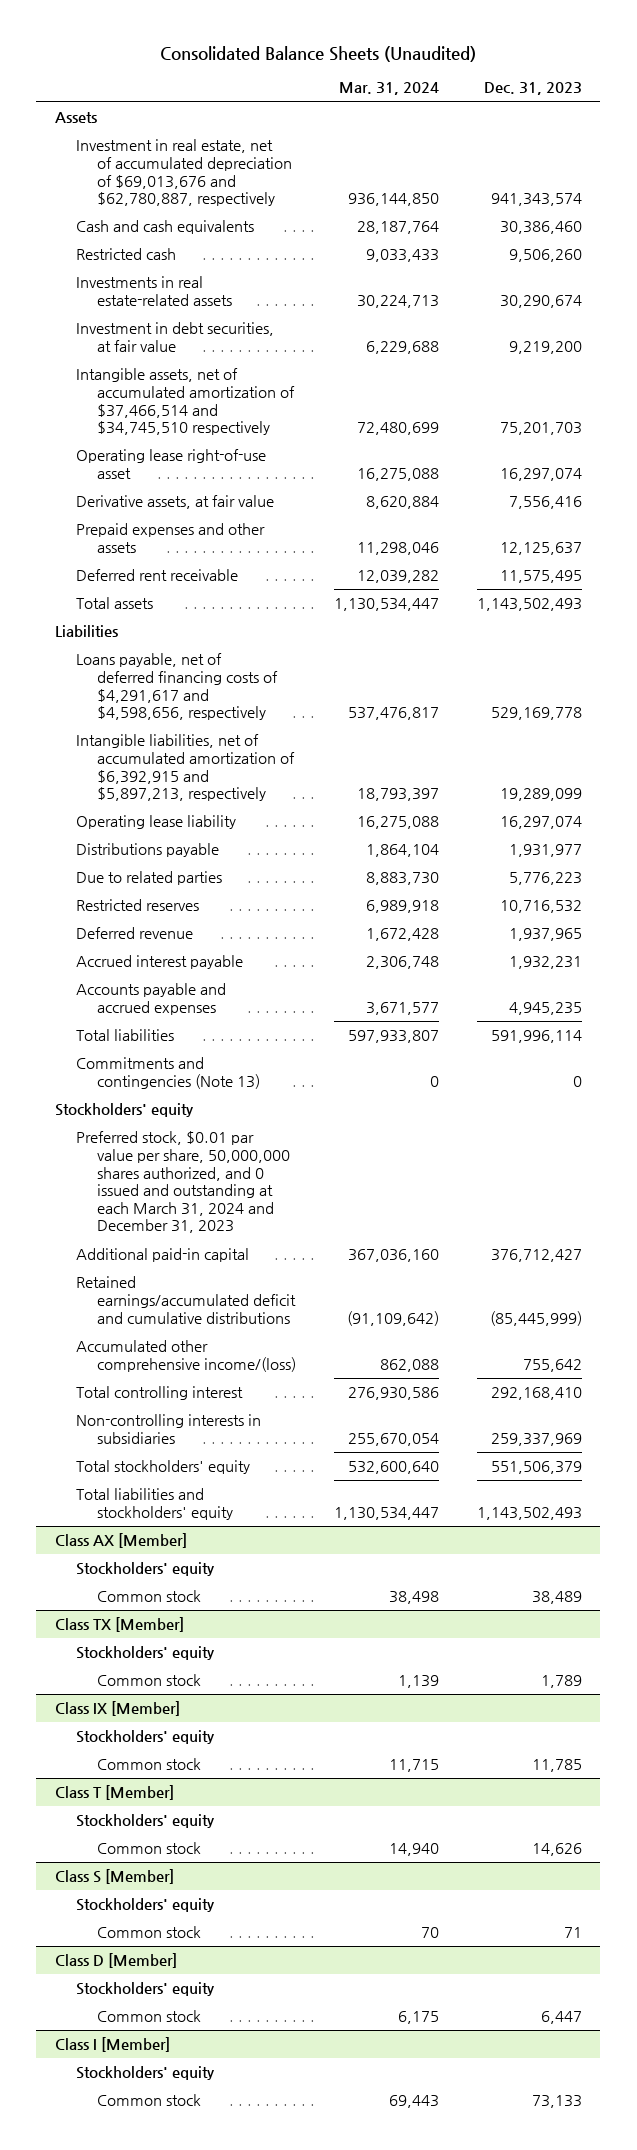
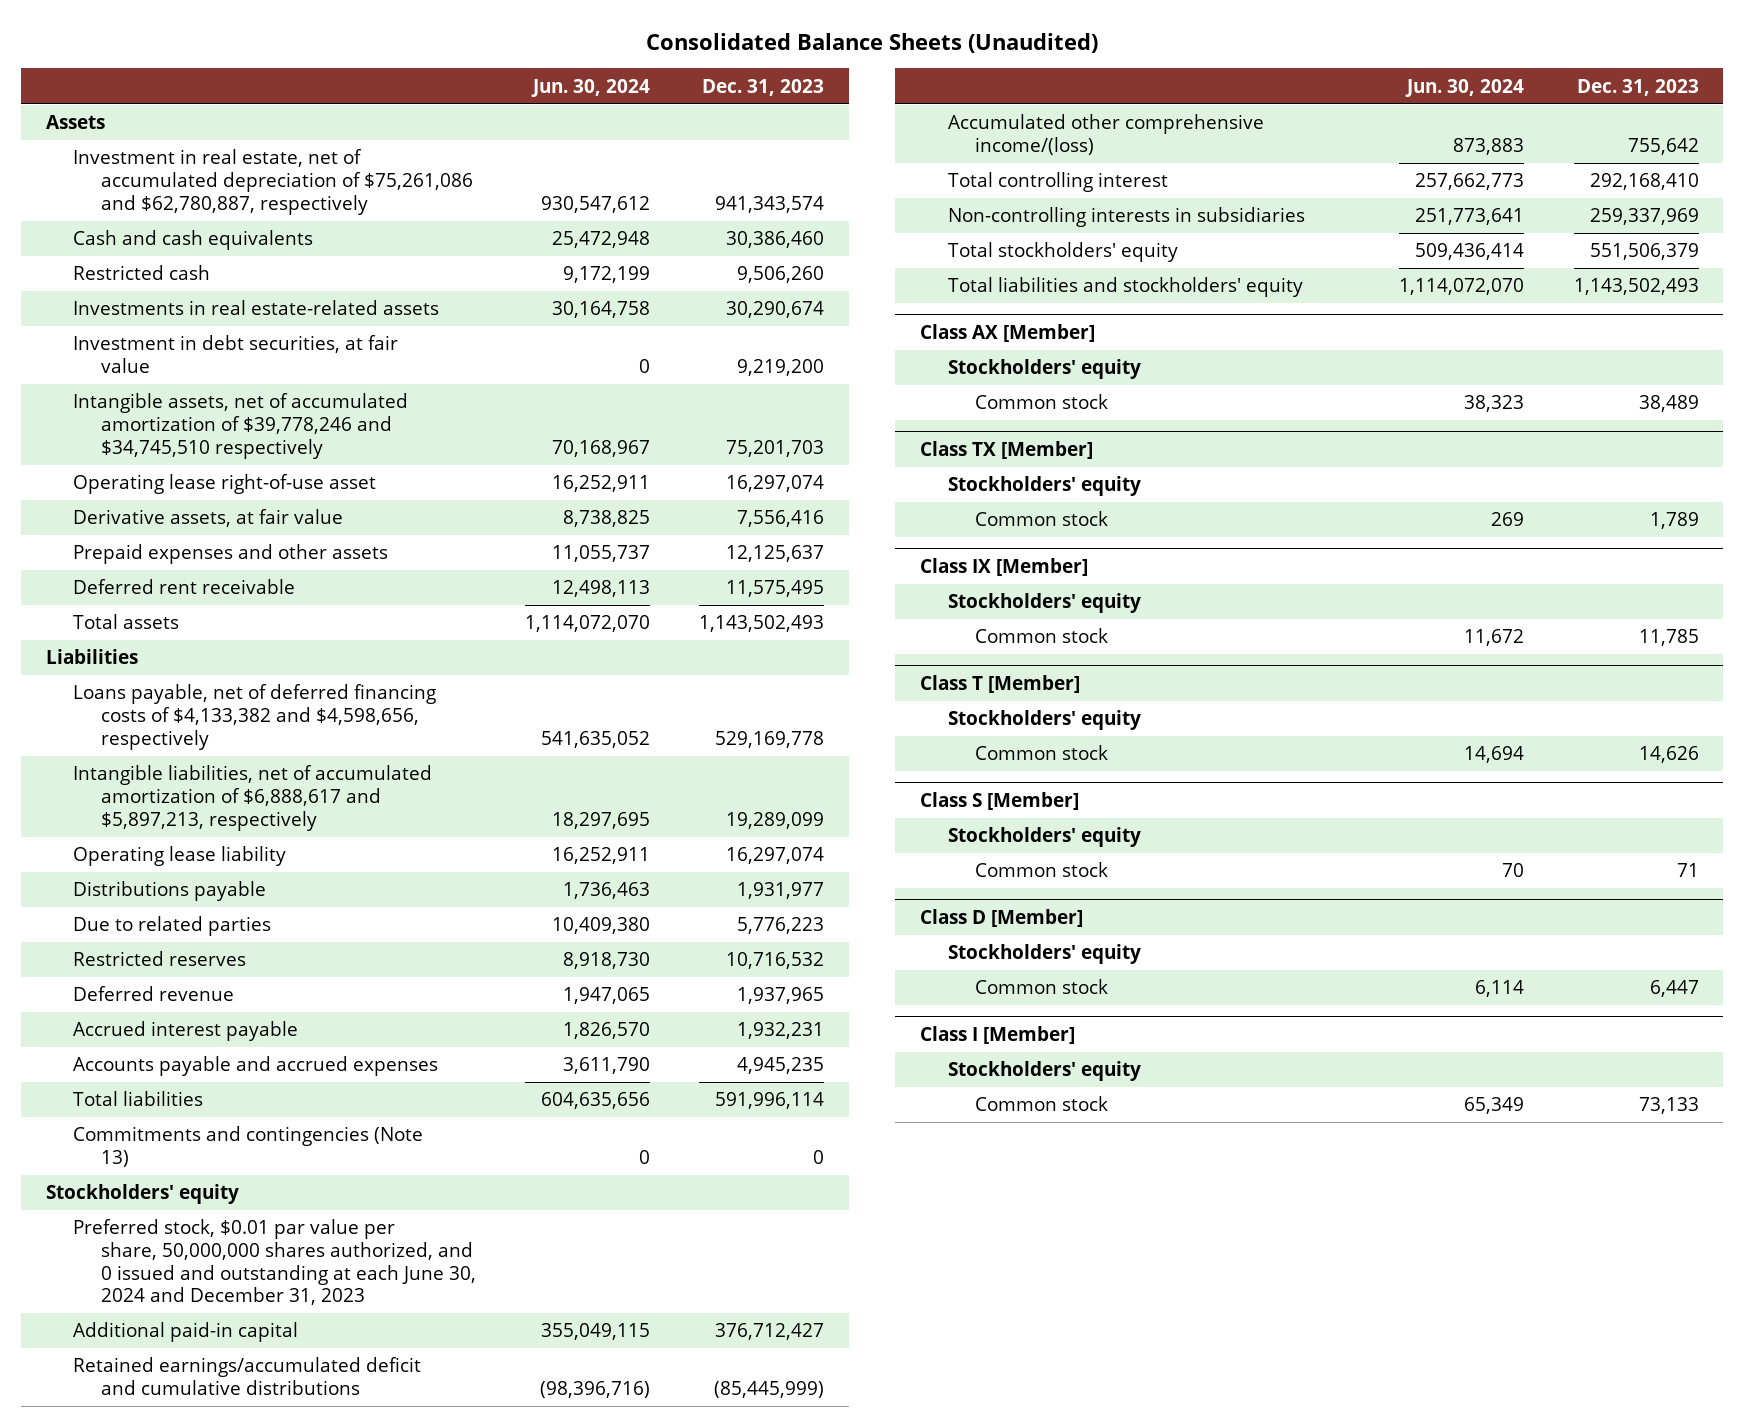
[338,82,439,96] Mar. 31, 2024 -> none
none -> [531,78,651,97] Jun. 30, 2024
[76,139,293,207] Investment in real estate, net of accumulated depreciation of $69,013,676 and $62,780,887, respectively -> [73,149,473,215] Investment in real estate, net of accumulated depreciation of $75,261,086 and $62,780,887, respectively
[76,368,296,436] Intangible assets, net of accumulated amortization of $37,466,514 and $34,745,510 respectively -> [73,393,409,459] Intangible assets, net of accumulated amortization of $39,778,246 and $34,745,510 respectively
[76,653,279,721] Loans payable, net of deferred financing costs of $4,291,617 and $4,598,656, respectively -> [73,684,437,750] Loans payable, net of deferred financing costs of $4,133,382 and $4,598,656, respectively
[76,734,296,802] Intangible liabilities, net of accumulated amortization of $6,392,915 and $5,897,213, respectively -> [73,765,433,831] Intangible liabilities, net of accumulated amortization of $6,888,617 and $5,897,213, respectively
[76,1131,291,1234] Preferred stock, $0.01 par value per share, 50,000,000 shares authorized, and 0 issued and outstanding at each March 31, 2024 and December 31, 2023 -> [73,1219,476,1306] Preferred stock, $0.01 par value per share, 50,000,000 shares authorized, and 0 issued and outstanding at each June 30, 2024 and December 31, 2023

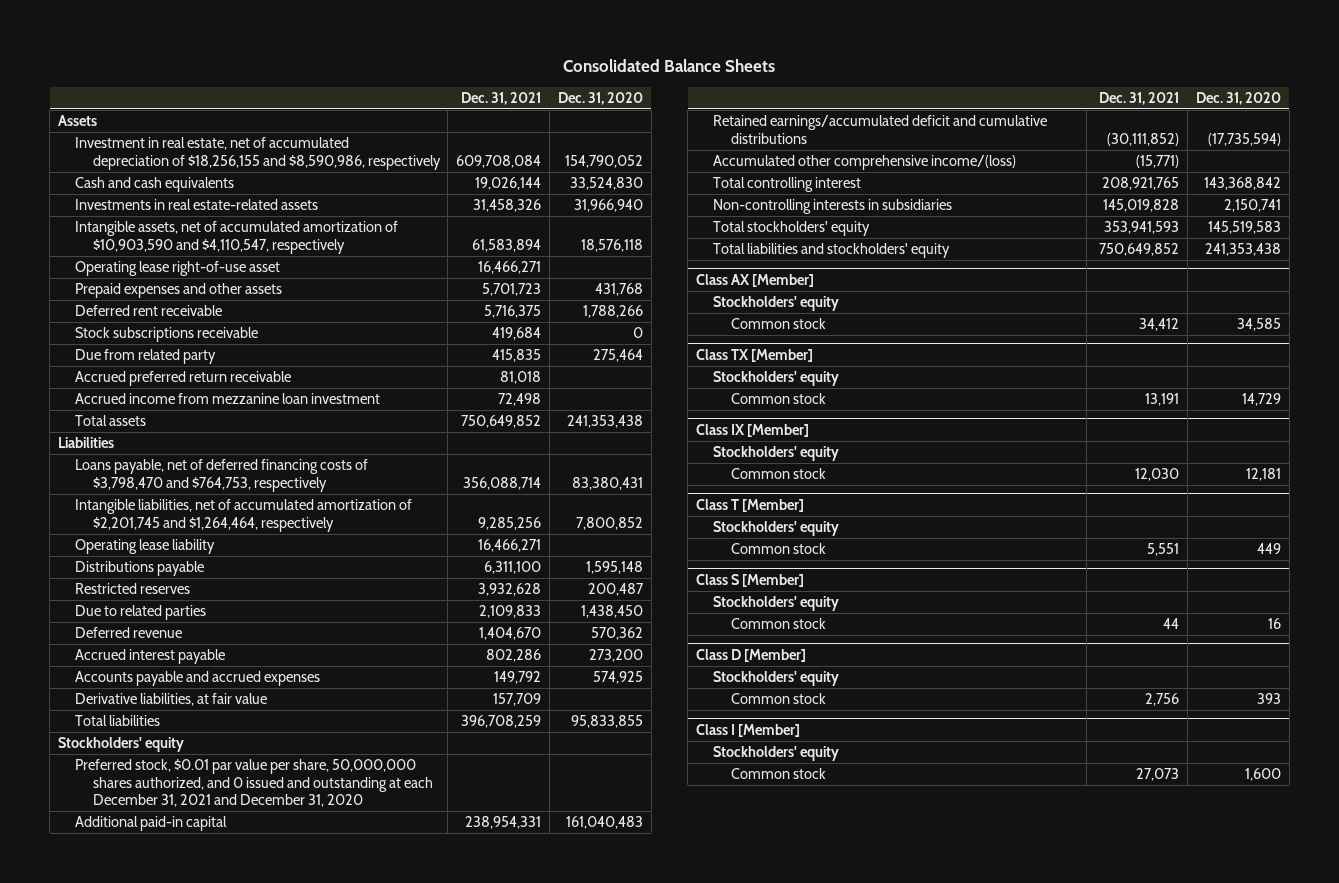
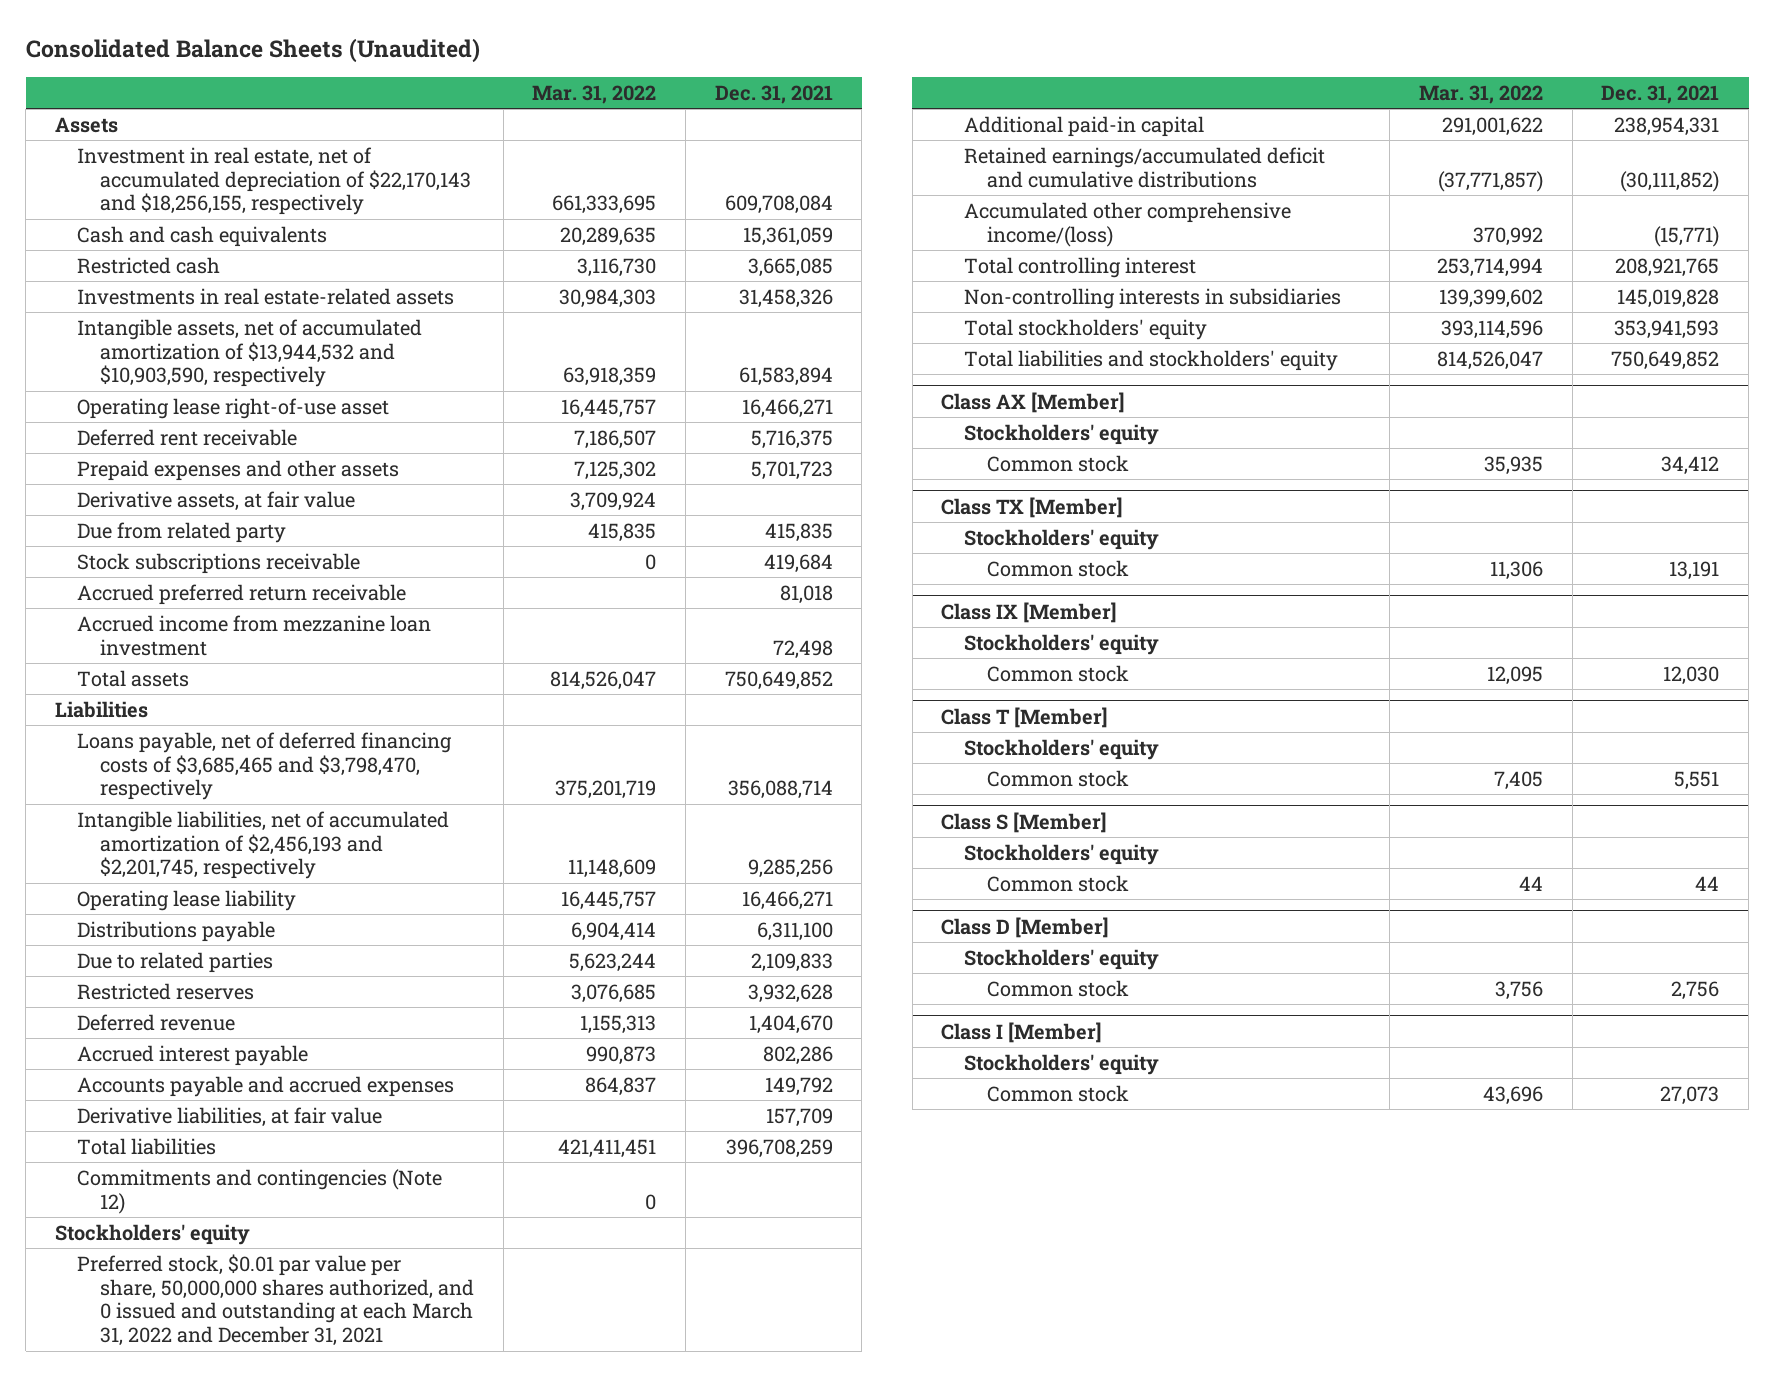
[563,59,776,73] Consolidated Balance Sheets -> [25,37,480,63] Consolidated Balance Sheets (Unaudited)
[557,91,643,105] Dec. 31, 2020 -> none
none -> [532,84,657,104] Mar. 31, 2022
[75,137,441,170] Investment in real estate, net of accumulated depreciation of $18,256,155 and $8,590,986, respectively -> [77,146,471,216] Investment in real estate, net of accumulated depreciation of $22,170,143 and $18,256,155, respectively
[475,177,542,191] 19,026,144 -> [742,226,833,246] 15,361,059
none -> [77,256,221,274] Restricted cash
[75,221,399,254] Intangible assets, net of accumulated amortization of $10,903,590 and $4,110,547, respectively -> [77,318,423,388] Intangible assets, net of accumulated amortization of $13,944,532 and $10,903,590, respectively
[75,283,283,299] Prepaid expenses and other assets -> [77,459,400,481] Prepaid expenses and other assets
none -> [77,490,356,511] Derivative assets, at fair value
[75,327,259,343] Stock subscriptions receivable -> [77,552,361,574] Stock subscriptions receivable
[75,459,369,492] Loans payable, net of deferred financing costs of $3,798,470 and $764,753, respectively -> [77,731,453,801] Loans payable, net of deferred financing costs of $3,685,465 and $3,798,470, respectively
[75,499,413,532] Intangible liabilities, net of accumulated amortization of $2,201,745 and $1,264,464, respectively -> [77,810,450,880] Intangible liabilities, net of accumulated amortization of $2,456,193 and $2,201,745, respectively
[75,583,191,595] Restricted reserves -> [77,982,255,1000] Restricted reserves
none -> [77,1168,443,1214] Commitments and contingencies (Note 12)
[75,759,433,808] Preferred stock, $0.01 par value per share, 50,000,000 shares authorized, and 0 issued and outstanding at each December 31, 2021 and December 31, 2020 -> [77,1253,474,1347] Preferred stock, $0.01 par value per share, 50,000,000 shares authorized, and 0 issued and outstanding at each March 31, 2022 and December 31, 2021

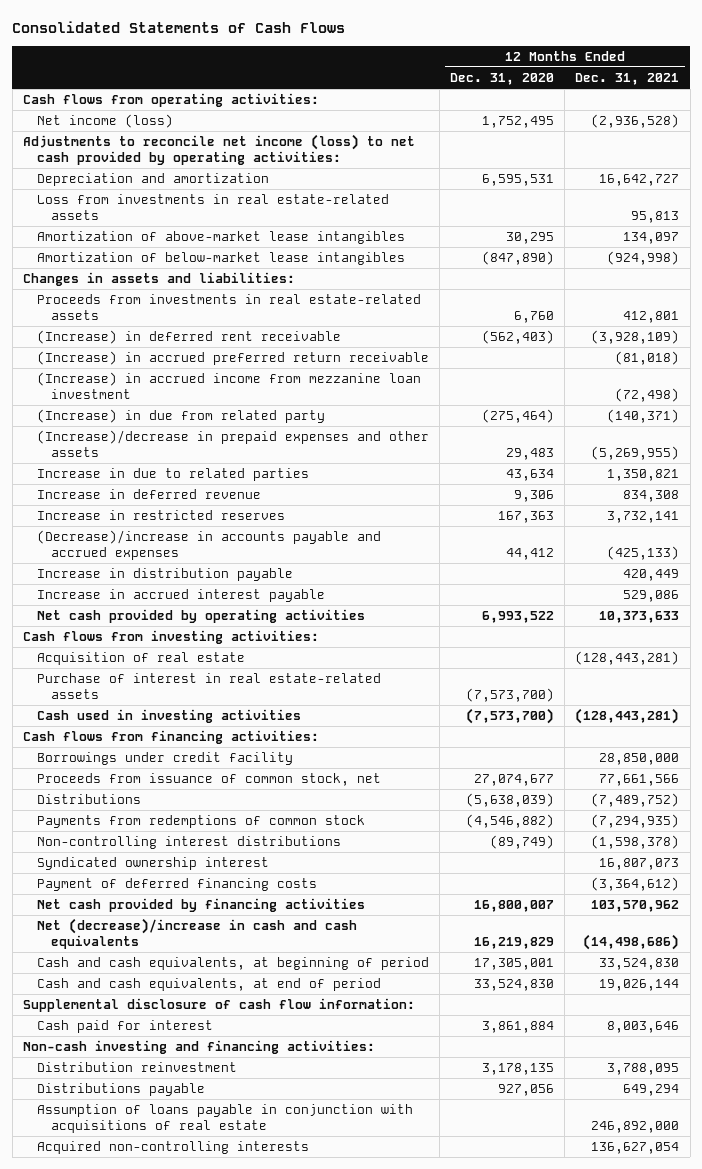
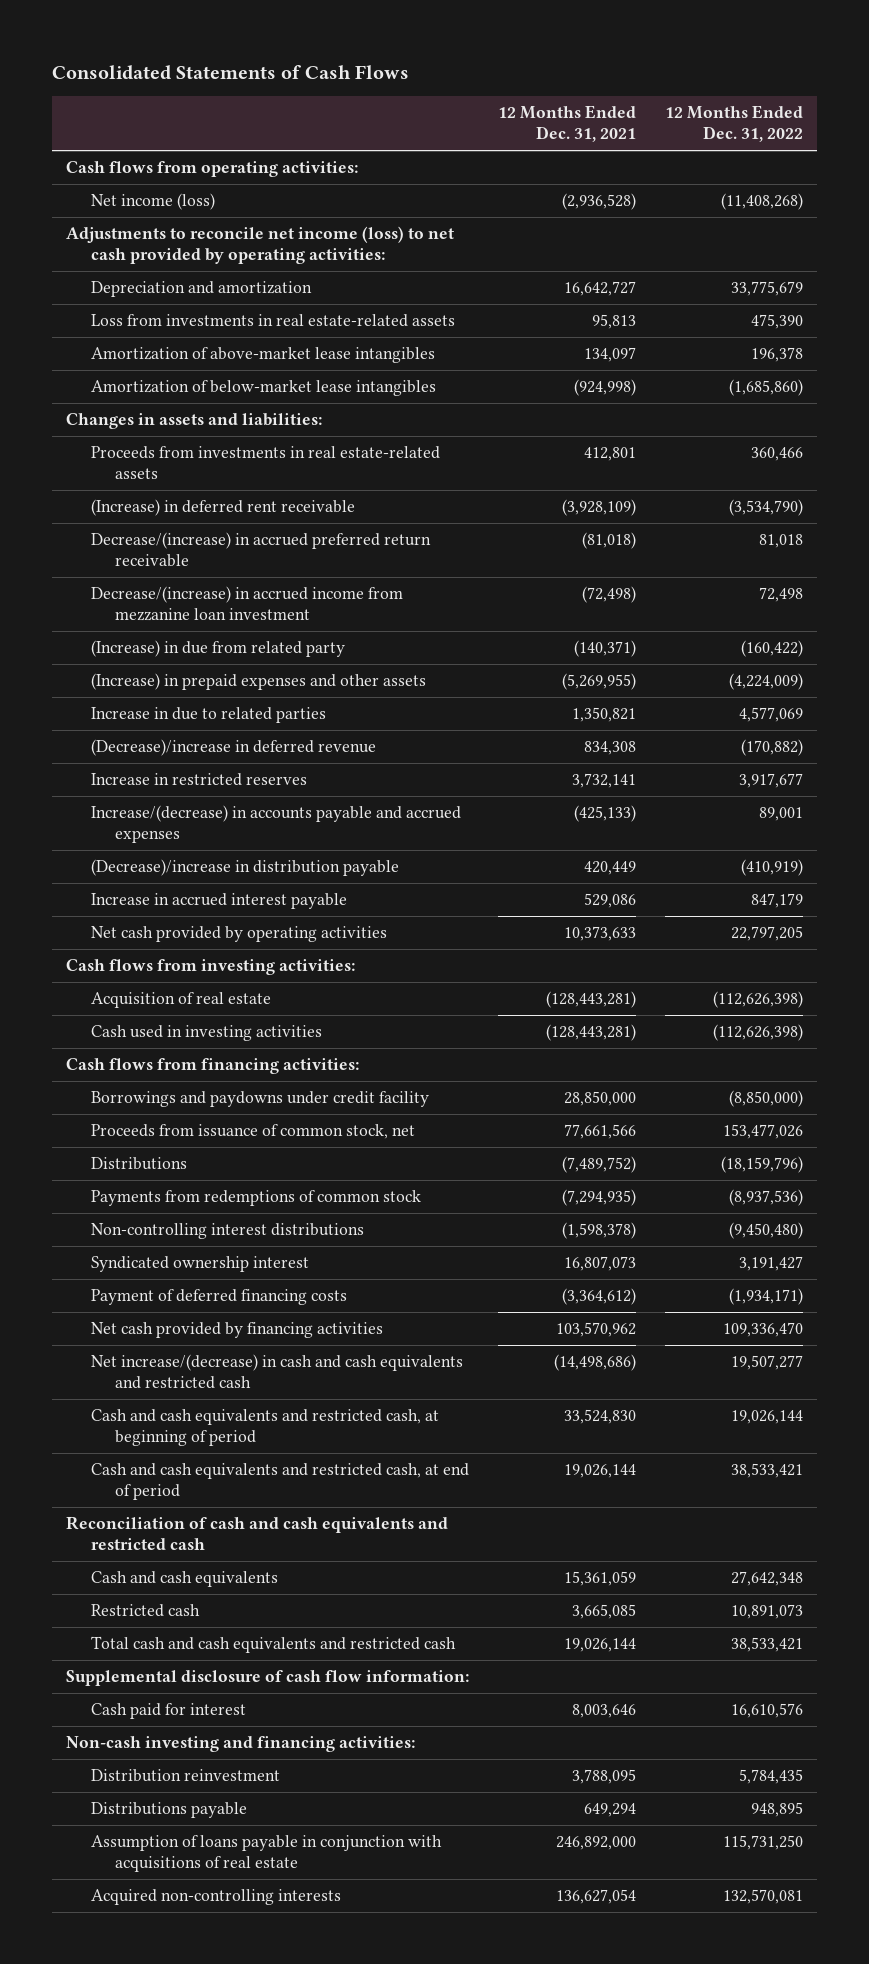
[450,73,555,86] Dec. 31, 2020 -> none
none -> [664,105,803,143] 12 Months Ended Dec. 31, 2022
[36,351,429,366] (Increase) in accrued preferred return receivable -> [90,532,431,568] Decrease/(increase) in accrued preferred return receivable
[36,372,421,399] (Increase) in accrued income from mezzanine loan investment -> [90,586,403,622] Decrease/(increase) in accrued income from mezzanine loan investment
[36,430,429,457] (Increase)/decrease in prepaid expenses and other assets -> [90,673,426,691] (Increase) in prepaid expenses and other assets
[36,489,261,500] Increase in deferred revenue -> [90,739,376,757] (Decrease)/increase in deferred revenue
[36,530,381,560] (Decrease)/increase in accounts payable and accrued expenses -> [90,805,461,844] Increase/(decrease) in accounts payable and accrued expenses
[36,568,293,582] Increase in distribution payable -> [90,859,399,877] (Decrease)/increase in distribution payable
[36,673,381,699] Purchase of interest in real estate-related assets -> none
[36,752,293,766] Borrowings under credit facility -> [90,1091,429,1108] Borrowings and paydowns under credit facility
[36,918,357,949] Net (decrease)/increase in cash and cash equivalents -> [90,1354,463,1390] Net increase/(decrease) in cash and cash equivalents and restricted cash
[36,957,429,971] Cash and cash equivalents, at beginning of period -> [90,1409,439,1447] Cash and cash equivalents and restricted cash, at beginning of period
[36,978,381,992] Cash and cash equivalents, at end of period -> [90,1463,469,1501] Cash and cash equivalents and restricted cash, at end of period
none -> [66,1516,449,1551] Reconciliation of cash and cash equivalents and restricted cash
none -> [90,1571,278,1588] Cash and cash equivalents
none -> [90,1604,200,1618] Restricted cash
none -> [90,1636,456,1654] Total cash and cash equivalents and restricted cash

